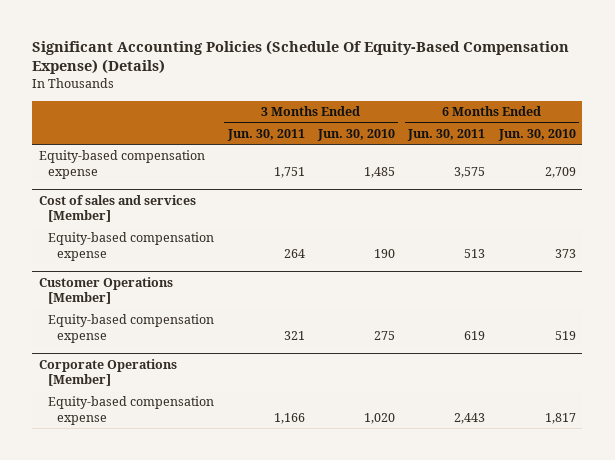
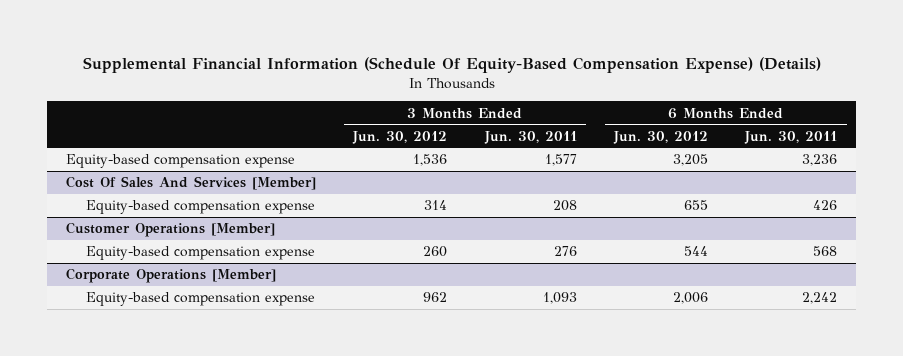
[32,39,570,75] Significant Accounting Policies (Schedule Of Equity-Based Compensation Expense) (Details) -> [82,56,821,73] Supplemental Financial Information (Schedule Of Equity-Based Compensation Expense) (Details)
[316,128,395,141] Jun. 30, 2010 -> none
[497,128,576,141] Jun. 30, 2010 -> none
none -> [352,130,448,144] Jun. 30, 2012
none -> [612,130,708,144] Jun. 30, 2012
[273,166,305,178] 1,751 -> [544,154,577,167] 1,577
[454,166,486,178] 3,575 -> [802,154,838,167] 3,236
[39,195,197,223] Cost of sales and services [Member] -> [65,176,316,191] Cost Of Sales And Services [Member]
[283,248,305,258] 264 -> [552,200,577,212] 208
[464,248,486,258] 513 -> [813,200,838,211] 426
[283,330,305,340] 321 -> [553,246,577,257] 276
[464,330,486,340] 619 -> [813,246,838,257] 568
[273,412,305,424] 1,166 -> [542,292,577,305] 1,093
[454,412,486,424] 2,443 -> [802,292,838,305] 2,242

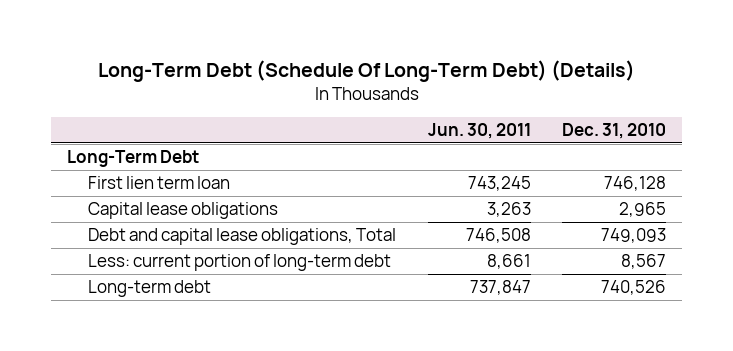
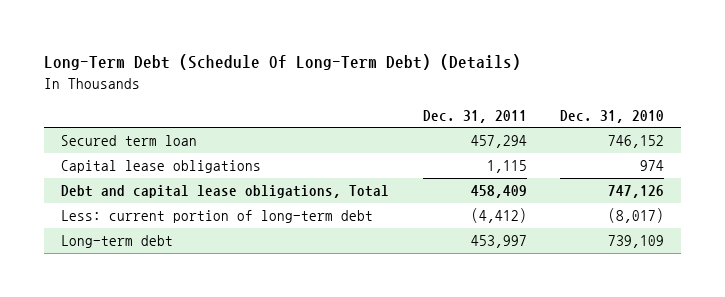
[427,122,531,139] Jun. 30, 2011 -> none
none -> [422,109,527,123] Dec. 31, 2011
[66,150,199,168] Long-Term Debt -> none
[88,176,231,190] First lien term loan -> none
none -> [61,135,198,147] Secured term loan
[619,202,667,218] 2,965 -> [640,160,665,172] 974
[601,228,667,244] 749,093 -> [608,185,665,199] 747,126
[621,254,667,270] 8,567 -> [608,208,665,224] (8,017)
[601,280,667,296] 740,526 -> [608,235,665,249] 739,109

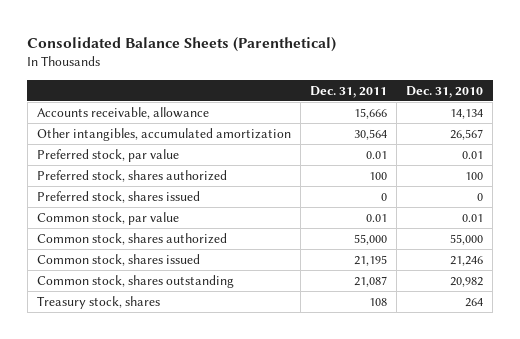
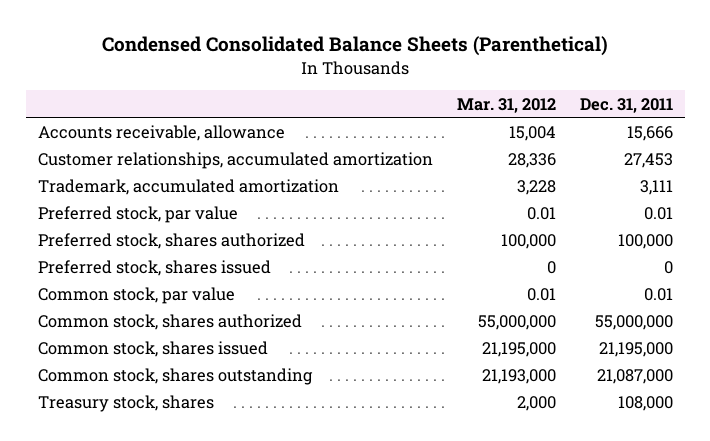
[27,37,337,53] Consolidated Balance Sheets (Parenthetical) -> [102,36,609,57] Condensed Consolidated Balance Sheets (Parenthetical)
[406,85,484,98] Dec. 31, 2010 -> none
none -> [456,97,556,113] Mar. 31, 2012
[36,127,291,141] Other intangibles, accumulated amortization -> none
none -> [37,151,433,169] Customer relationships, accumulated amortization
none -> [37,178,339,195] Trademark, accumulated amortization
[368,171,387,180] 100 -> [617,233,673,249] 100,000
[353,233,387,245] 55,000 -> [594,314,673,330] 55,000,000
[353,254,387,266] 21,195 -> [598,341,673,357] 21,195,000
[353,275,387,287] 21,087 -> [596,368,673,384] 21,087,000
[368,297,387,306] 108 -> [617,395,673,411] 108,000

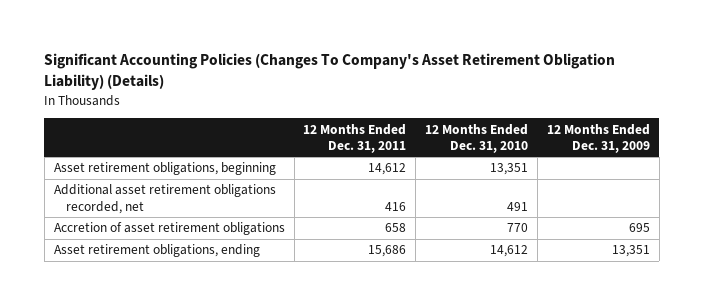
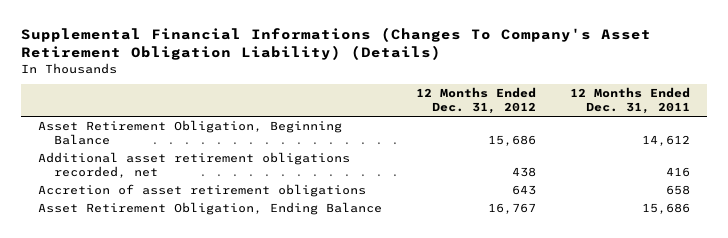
[44,53,616,91] Significant Accounting Policies (Changes To Company's Asset Retirement Obligation Liability) (Details) -> [20,26,651,60] Supplemental Financial Informations (Changes To Company's Asset Retirement Obligation Liability) (Details)
[425,123,529,153] 12 Months Ended Dec. 31, 2010 -> none
[547,123,651,153] 12 Months Ended Dec. 31, 2009 -> none
none -> [415,87,536,115] 12 Months Ended Dec. 31, 2012
[53,162,276,176] Asset retirement obligations, beginning -> [37,119,342,146] Asset Retirement Obligation, Beginning Balance
[53,244,260,258] Asset retirement obligations, ending -> [37,201,382,215] Asset Retirement Obligation, Ending Balance

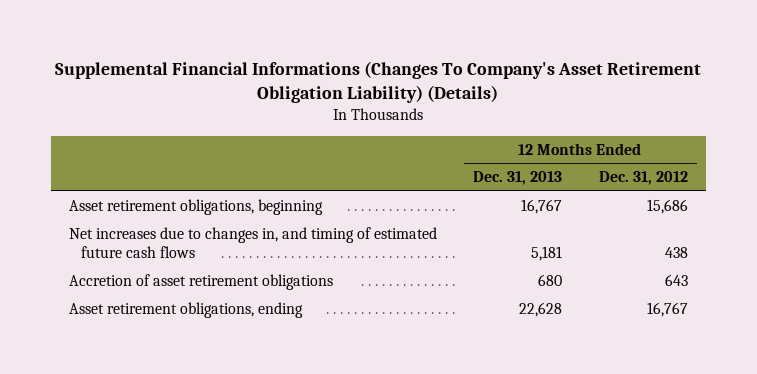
[569,87,690,115] 12 Months Ended Dec. 31, 2011 -> none
none -> [473,171,563,186] Dec. 31, 2013
[37,119,342,146] Asset Retirement Obligation, Beginning Balance -> [69,199,324,216] Asset retirement obligations, beginning
[37,151,350,179] Additional asset retirement obligations recorded, net -> [69,227,438,259] Net increases due to changes in, and timing of estimated future cash flows
[37,201,382,215] Asset Retirement Obligation, Ending Balance -> [69,302,304,319] Asset retirement obligations, ending

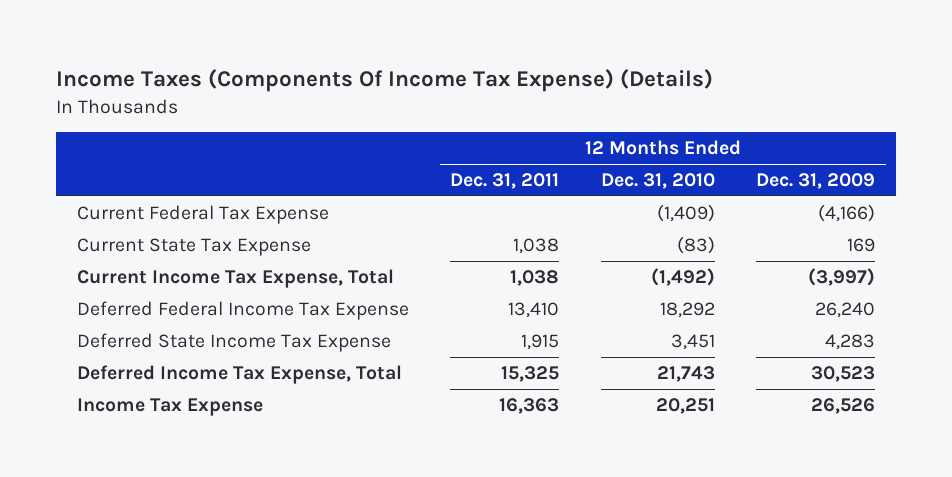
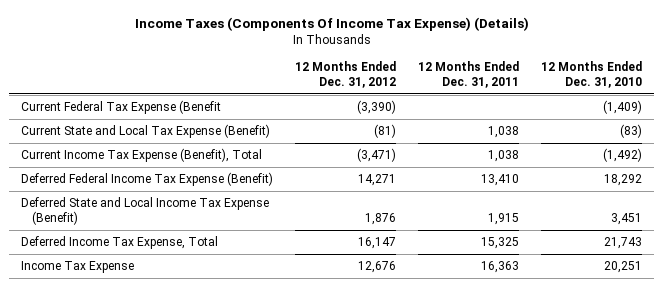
[756,173,876,190] Dec. 31, 2009 -> none
none -> [294,61,396,89] 12 Months Ended Dec. 31, 2012
[76,205,329,225] Current Federal Tax Expense -> [20,100,221,115] Current Federal Tax Expense (Benefit
[76,238,311,257] Current State Tax Expense -> [20,124,270,139] Current State and Local Tax Expense (Benefit)
[76,269,394,289] Current Income Tax Expense, Total -> [20,148,262,163] Current Income Tax Expense (Benefit), Total
[76,301,409,321] Deferred Federal Income Tax Expense -> [20,172,273,187] Deferred Federal Income Tax Expense (Benefit)
[76,333,391,353] Deferred State Income Tax Expense -> [20,197,269,225] Deferred State and Local Income Tax Expense (Benefit)

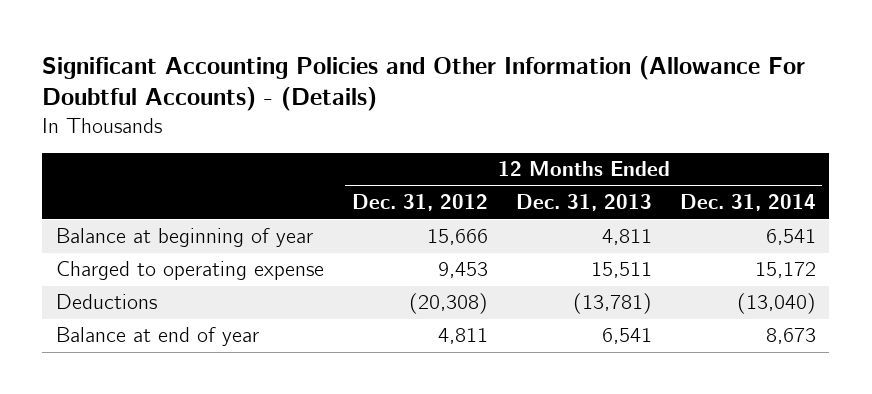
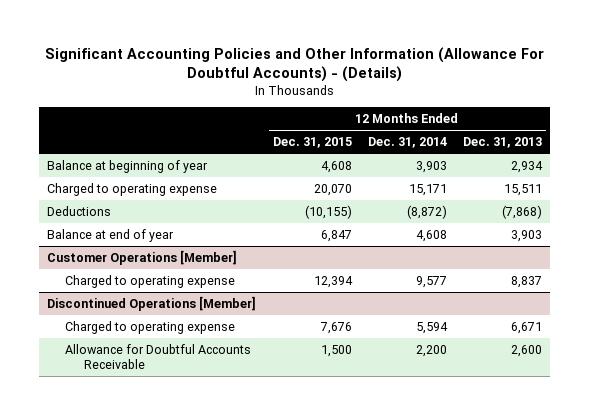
[351,194,488,212] Dec. 31, 2012 -> none
none -> [272,137,352,149] Dec. 31, 2015
[601,229,652,246] 4,811 -> [511,160,544,173] 2,934
[765,229,816,246] 6,541 -> [415,160,447,173] 3,903
[754,262,816,279] 15,172 -> [408,183,447,196] 15,171
[572,293,652,315] (13,781) -> [502,204,543,219] (7,868)
[736,293,816,315] (13,040) -> [406,204,447,219] (8,872)
[601,328,652,345] 6,541 -> [511,229,543,242] 3,903
[765,328,816,345] 8,673 -> [415,229,447,242] 4,608
none -> [47,249,238,265] Customer Operations [Member]
none -> [65,274,236,288] Charged to operating expense
none -> [47,295,257,311] Discontinued Operations [Member]
none -> [65,320,236,334] Charged to operating expense
none -> [65,343,252,370] Allowance for Doubtful Accounts Receivable

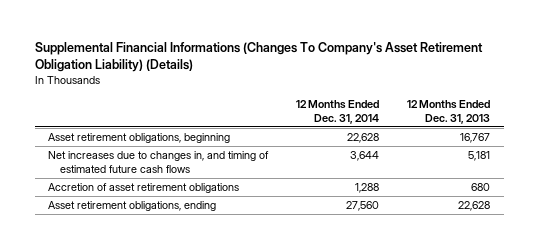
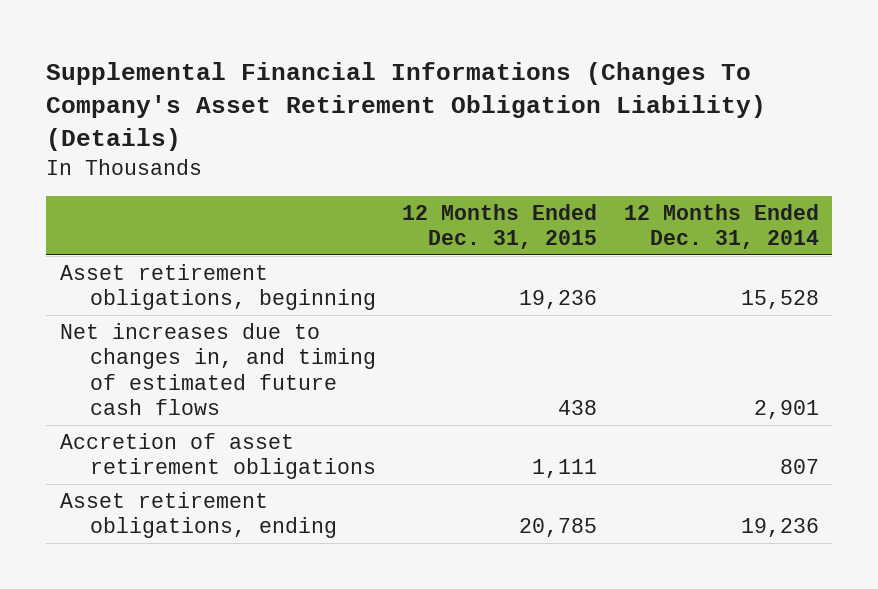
[406,99,490,124] 12 Months Ended Dec. 31, 2013 -> none
none -> [402,203,598,250] 12 Months Ended Dec. 31, 2015
[347,133,380,144] 22,628 -> [740,290,819,310] 15,528
[350,151,380,162] 3,644 -> [753,400,819,420] 2,901
[355,183,380,194] 1,288 -> [779,459,819,475] 807
[346,201,380,212] 27,560 -> [740,518,819,538] 19,236

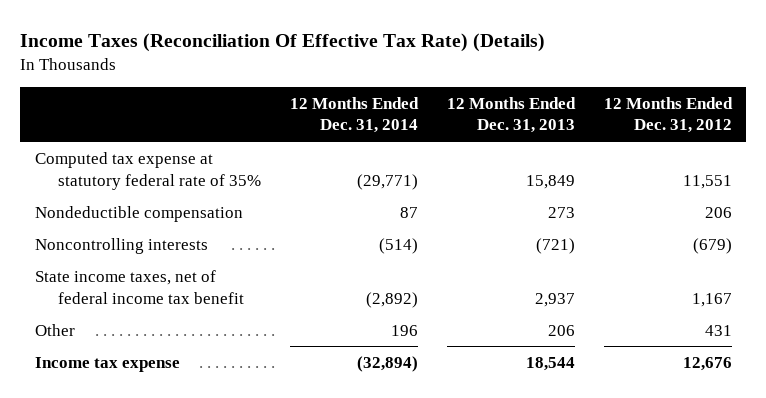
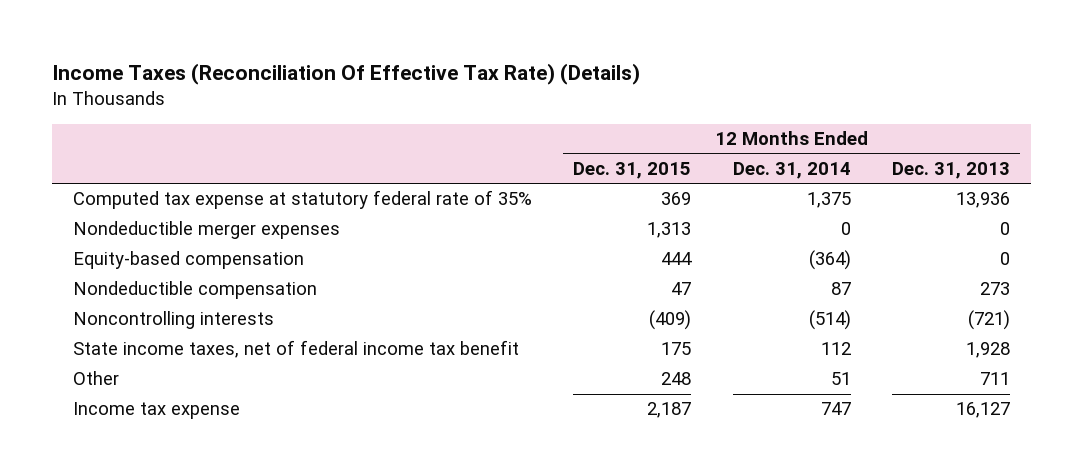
[603,96,733,134] 12 Months Ended Dec. 31, 2012 -> none
none -> [573,161,692,179] Dec. 31, 2015
[356,173,418,190] (29,771) -> [806,192,851,209] 1,375
[525,174,575,189] 15,849 -> [955,192,1010,209] 13,936
none -> [72,221,340,240] Nondeductible merger expenses
none -> [72,251,304,270] Equity-based compensation
[365,291,418,308] (2,892) -> [820,342,851,356] 112
[534,292,575,307] 2,937 -> [965,342,1010,359] 1,928
[390,324,418,336] 196 -> [830,372,851,386] 51
[547,324,575,336] 206 -> [979,372,1010,386] 711
[356,355,418,372] (32,894) -> [820,402,851,416] 747
[525,356,575,371] 18,544 -> [955,402,1010,419] 16,127

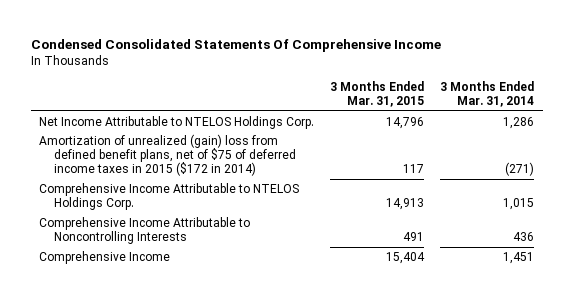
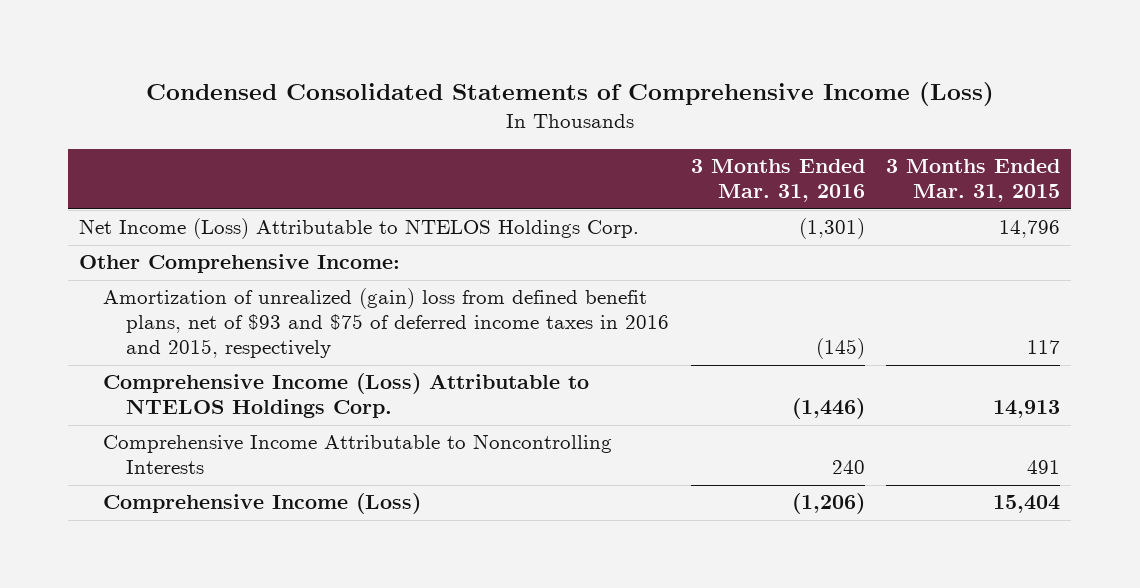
[30,39,441,53] Condensed Consolidated Statements Of Comprehensive Income -> [145,82,994,107] Condensed Consolidated Statements of Comprehensive Income (Loss)
[440,80,535,108] 3 Months Ended Mar. 31, 2014 -> none
none -> [690,159,865,203] 3 Months Ended Mar. 31, 2016
[38,115,314,129] Net Income Attributable to NTELOS Holdings Corp. -> [79,218,640,240] Net Income (Loss) Attributable to NTELOS Holdings Corp.
none -> [79,254,401,274] Other Comprehensive Income:
[38,133,296,177] Amortization of unrealized (gain) loss from defined benefit plans, net of $75 of deferred income taxes in 2015 ($172 in 2014) -> [102,288,670,359] Amortization of unrealized (gain) loss from defined benefit plans, net of $93 and $75 of deferred income taxes in 2016 and 2015, respectively
[38,182,299,211] Comprehensive Income Attributable to NTELOS Holdings Corp. -> [102,373,589,419] Comprehensive Income (Loss) Attributable to NTELOS Holdings Corp.
[38,250,170,264] Comprehensive Income -> [102,493,421,515] Comprehensive Income (Loss)

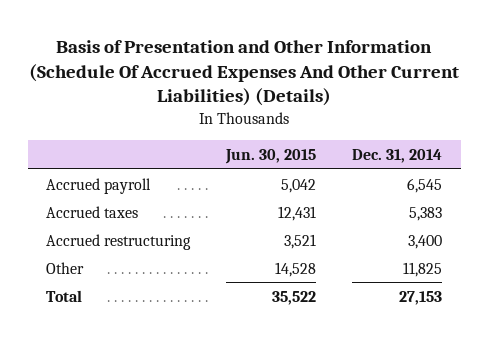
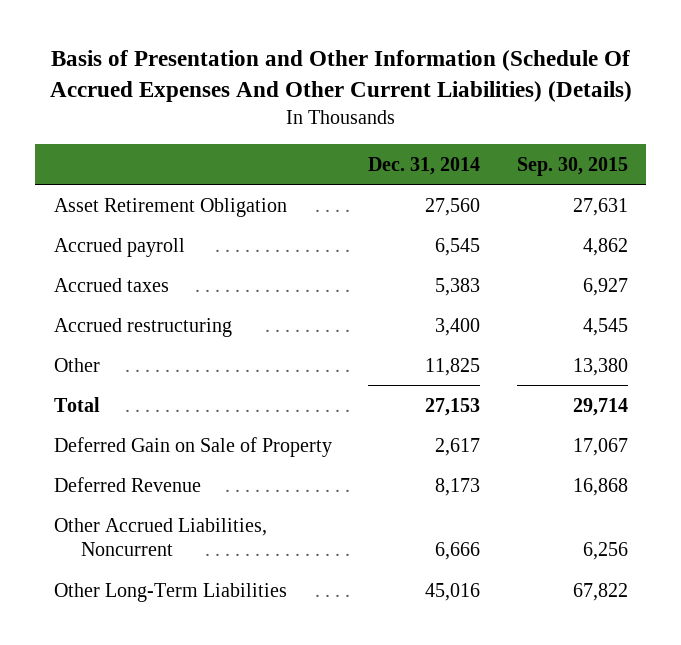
[225,148,317,164] Jun. 30, 2015 -> none
none -> [516,156,628,176] Sep. 30, 2015
none -> [53,197,287,217] Asset Retirement Obligation
none -> [53,436,332,457] Deferred Gain on Sale of Property
none -> [53,476,201,492] Deferred Revenue
none -> [53,517,267,557] Other Accrued Liabilities, Noncurrent
none -> [53,582,287,602] Other Long-Term Liabilities

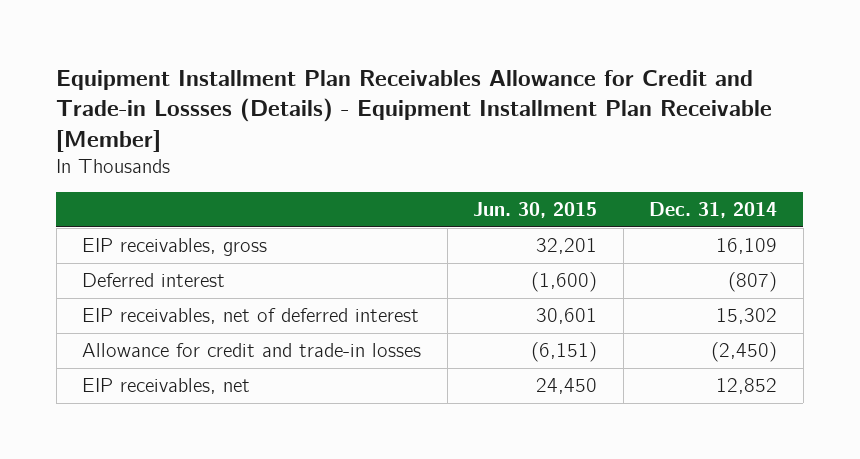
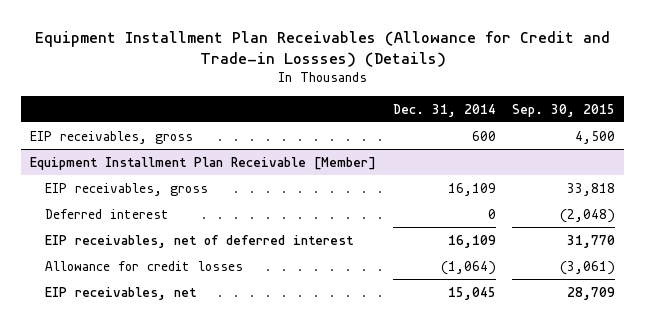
[56,70,773,152] Equipment Installment Plan Receivables Allowance for Credit and Trade-in Lossses (Details) - Equipment Installment Plan Receivable [Member] -> [34,30,610,67] Equipment Installment Plan Receivables (Allowance for Credit and Trade-in Lossses) (Details)
[473,201,598,218] Jun. 30, 2015 -> none
none -> [512,103,616,117] Sep. 30, 2015
none -> [29,130,193,144] EIP receivables, gross
none -> [29,156,376,170] Equipment Installment Plan Receivable [Member]
[728,271,778,292] (807) -> [487,208,496,219] 0
[716,307,778,324] 15,302 -> [447,234,496,248] 16,109
[82,342,422,357] Allowance for credit and trade-in losses -> [44,260,243,271] Allowance for credit losses
[711,341,778,362] (2,450) -> [440,260,496,275] (1,064)
[716,377,778,394] 12,852 -> [447,286,496,300] 15,045

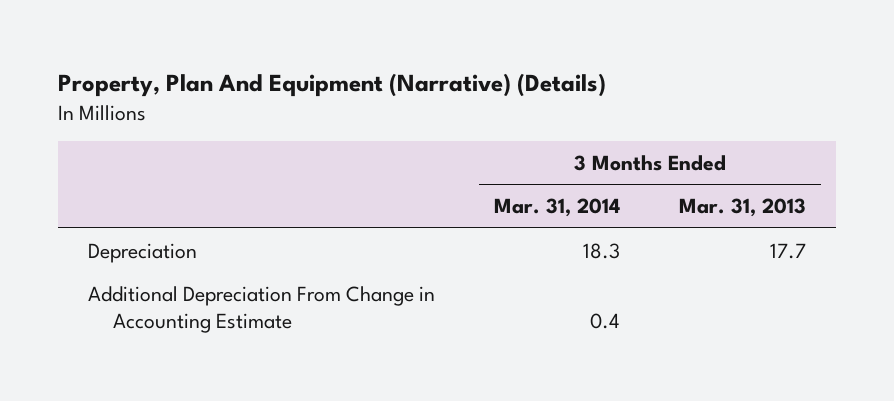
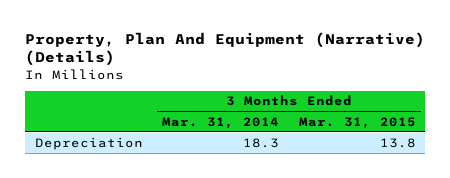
[679,198,807,218] Mar. 31, 2013 -> none
none -> [298,116,416,129] Mar. 31, 2015
[87,285,435,334] Additional Depreciation From Change in Accounting Estimate -> none

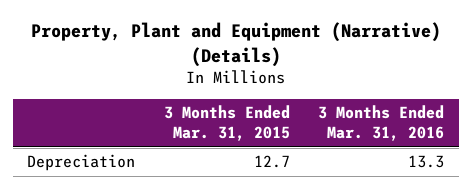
[24,31,425,67] Property, Plan And Equipment (Narrative) (Details) -> [30,22,441,67] Property, Plant and Equipment (Narrative) (Details)
[162,116,280,129] Mar. 31, 2014 -> none
none -> [318,105,445,142] 3 Months Ended Mar. 31, 2016
[379,138,416,149] 13.8 -> [253,155,290,169] 12.7

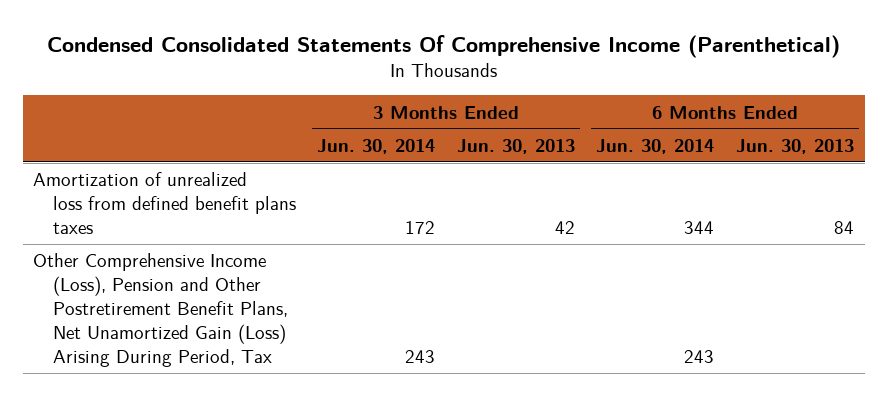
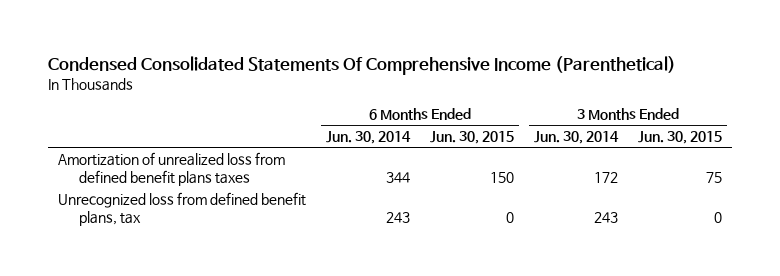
[456,138,575,154] Jun. 30, 2013 -> none
[735,138,854,154] Jun. 30, 2013 -> none
none -> [430,131,515,145] Jun. 30, 2015
none -> [638,131,723,145] Jun. 30, 2015
[33,253,288,368] Other Comprehensive Income (Loss), Pension and Other Postretirement Benefit Plans, Net Unamortized Gain (Loss) Arising During Period, Tax -> [58,192,307,226] Unrecognized loss from defined benefit plans, tax

